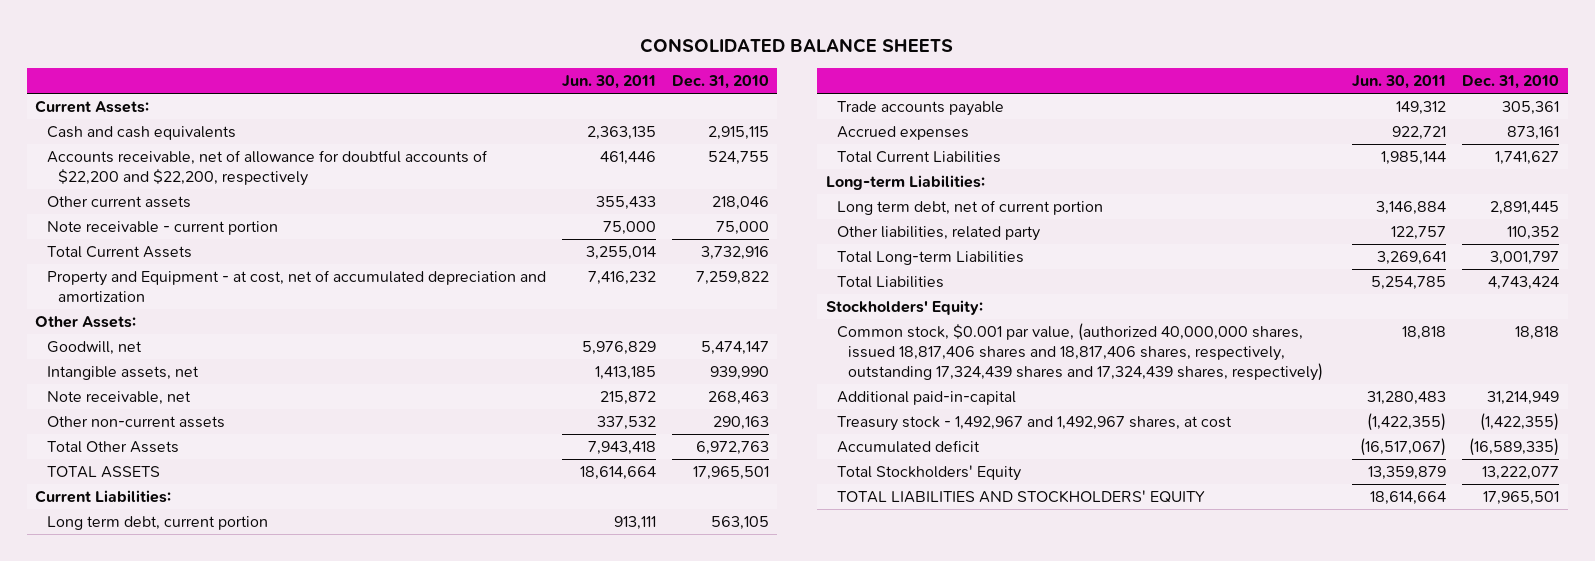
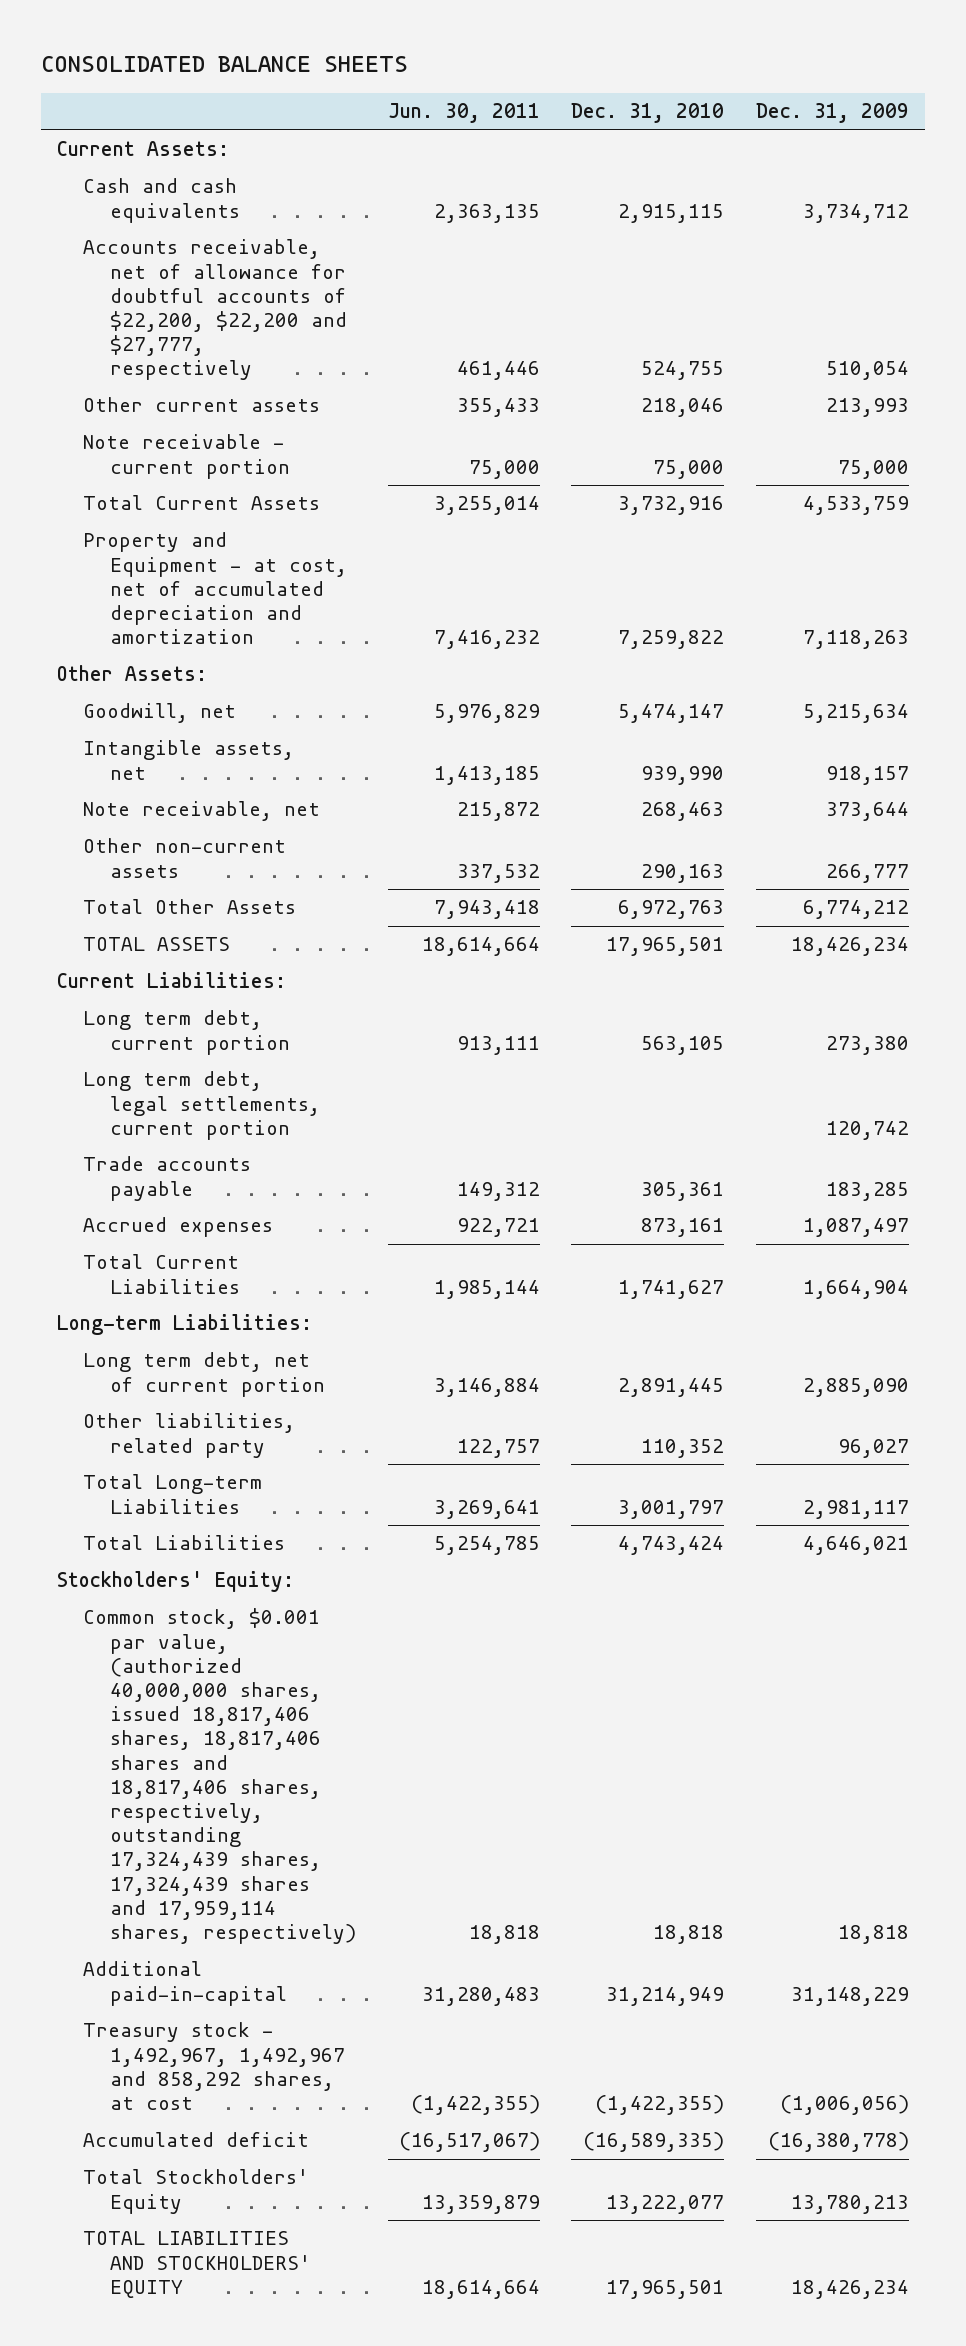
none -> [756,103,910,124] Dec. 31, 2009
[46,150,488,187] Accounts receivable, net of allowance for doubtful accounts of $22,200 and $22,200, respectively -> [83,239,348,381] Accounts receivable, net of allowance for doubtful accounts of $22,200, $22,200 and $27,777, respectively
none -> [83,1071,321,1140] Long term debt, legal settlements, current portion
[836,323,1324,382] Common stock, $0.001 par value, (authorized 40,000,000 shares, issued 18,817,406 shares and 18,817,406 shares, respectively, outstanding 17,324,439 shares and 17,324,439 shares, respectively) -> [83,1608,357,1945] Common stock, $0.001 par value, (authorized 40,000,000 shares, issued 18,817,406 shares, 18,817,406 shares and 18,817,406 shares, respectively, outstanding 17,324,439 shares, 17,324,439 shares and 17,959,114 shares, respectively)
[836,416,1232,432] Treasury stock - 1,492,967 and 1,492,967 shares, at cost -> [83,2022,346,2111] Treasury stock - 1,492,967, 1,492,967 and 858,292 shares, at cost

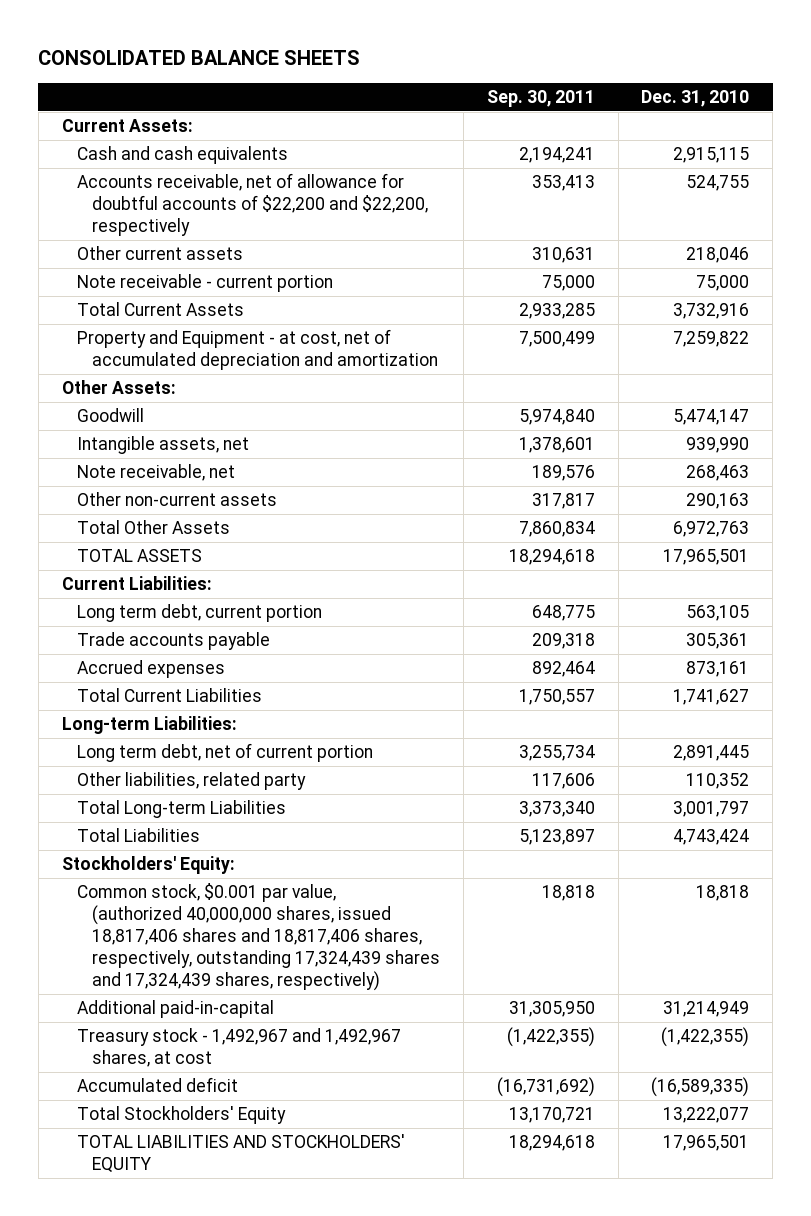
[387,103,540,124] Jun. 30, 2011 -> none
[756,103,910,124] Dec. 31, 2009 -> none
none -> [486,89,595,107] Sep. 30, 2011
[83,239,348,381] Accounts receivable, net of allowance for doubtful accounts of $22,200, $22,200 and $27,777, respectively -> [77,173,429,237] Accounts receivable, net of allowance for doubtful accounts of $22,200 and $22,200, respectively
[83,703,237,724] Goodwill, net -> [77,408,145,423] Goodwill
[83,1071,321,1140] Long term debt, legal settlements, current portion -> none
[83,1608,357,1945] Common stock, $0.001 par value, (authorized 40,000,000 shares, issued 18,817,406 shares, 18,817,406 shares and 18,817,406 shares, respectively, outstanding 17,324,439 shares, 17,324,439 shares and 17,959,114 shares, respectively) -> [77,883,441,991] Common stock, $0.001 par value, (authorized 40,000,000 shares, issued 18,817,406 shares and 18,817,406 shares, respectively, outstanding 17,324,439 shares and 17,324,439 shares, respectively)
[83,2022,346,2111] Treasury stock - 1,492,967, 1,492,967 and 858,292 shares, at cost -> [77,1028,402,1068] Treasury stock - 1,492,967 and 1,492,967 shares, at cost

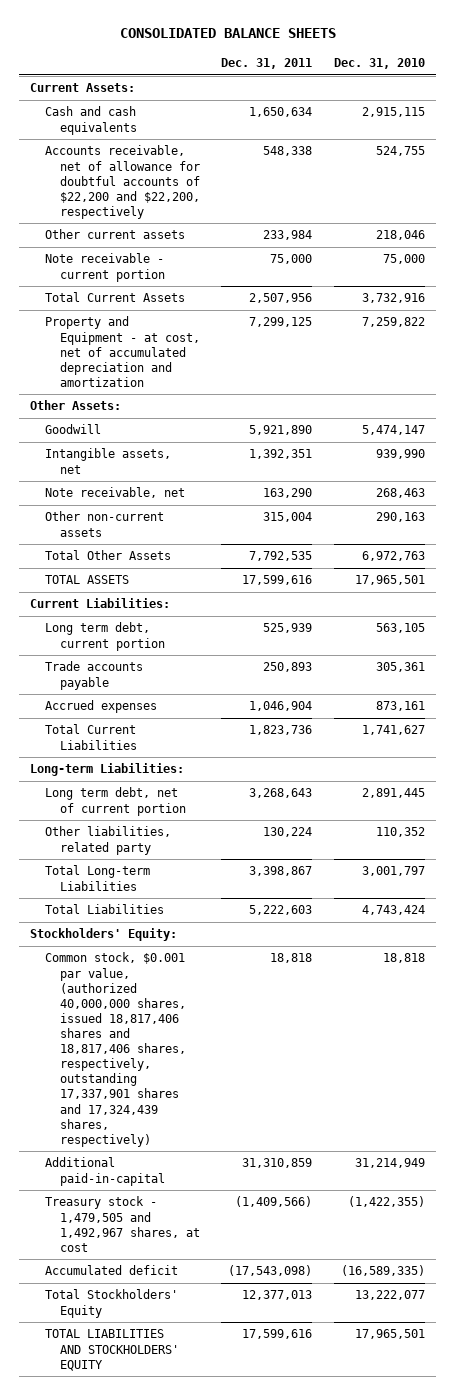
[486,89,595,107] Sep. 30, 2011 -> none
none -> [221,58,313,70] Dec. 31, 2011
[77,883,441,991] Common stock, $0.001 par value, (authorized 40,000,000 shares, issued 18,817,406 shares and 18,817,406 shares, respectively, outstanding 17,324,439 shares and 17,324,439 shares, respectively) -> [44,952,186,1147] Common stock, $0.001 par value, (authorized 40,000,000 shares, issued 18,817,406 shares and 18,817,406 shares, respectively, outstanding 17,337,901 shares and 17,324,439 shares, respectively)
[77,1028,402,1068] Treasury stock - 1,492,967 and 1,492,967 shares, at cost -> [44,1196,200,1252] Treasury stock - 1,479,505 and 1,492,967 shares, at cost

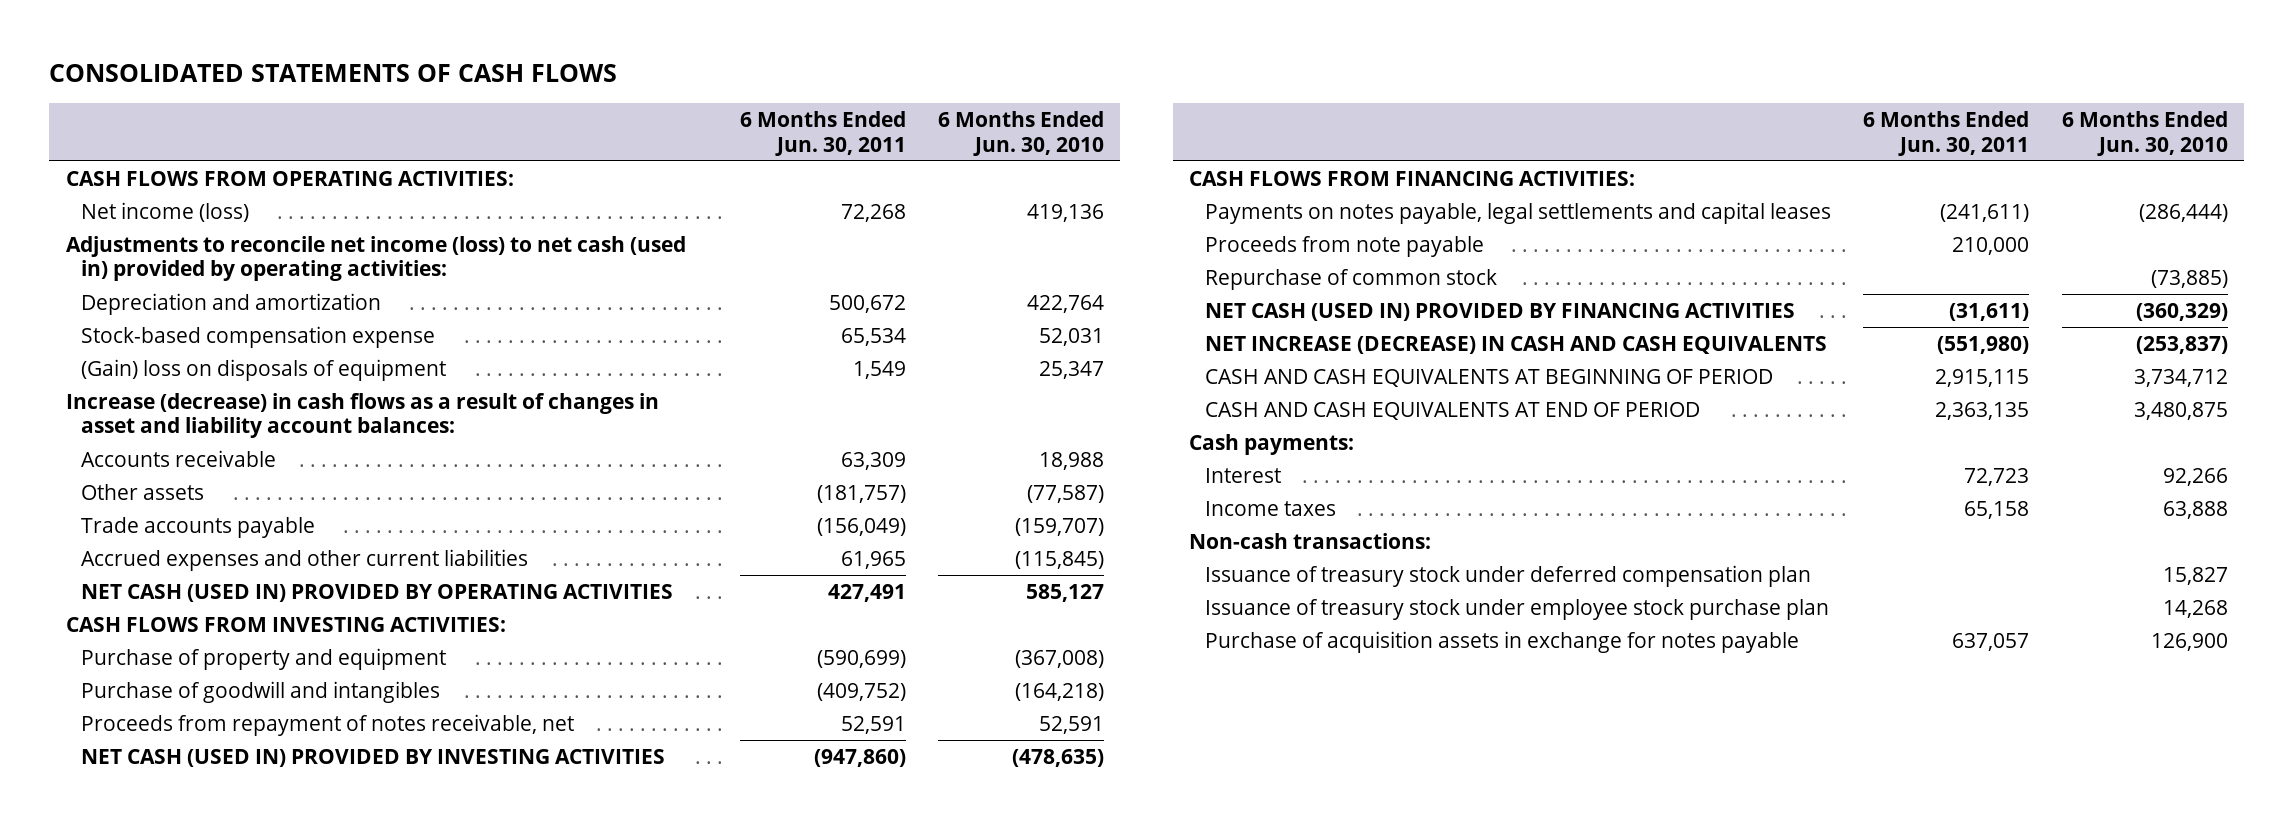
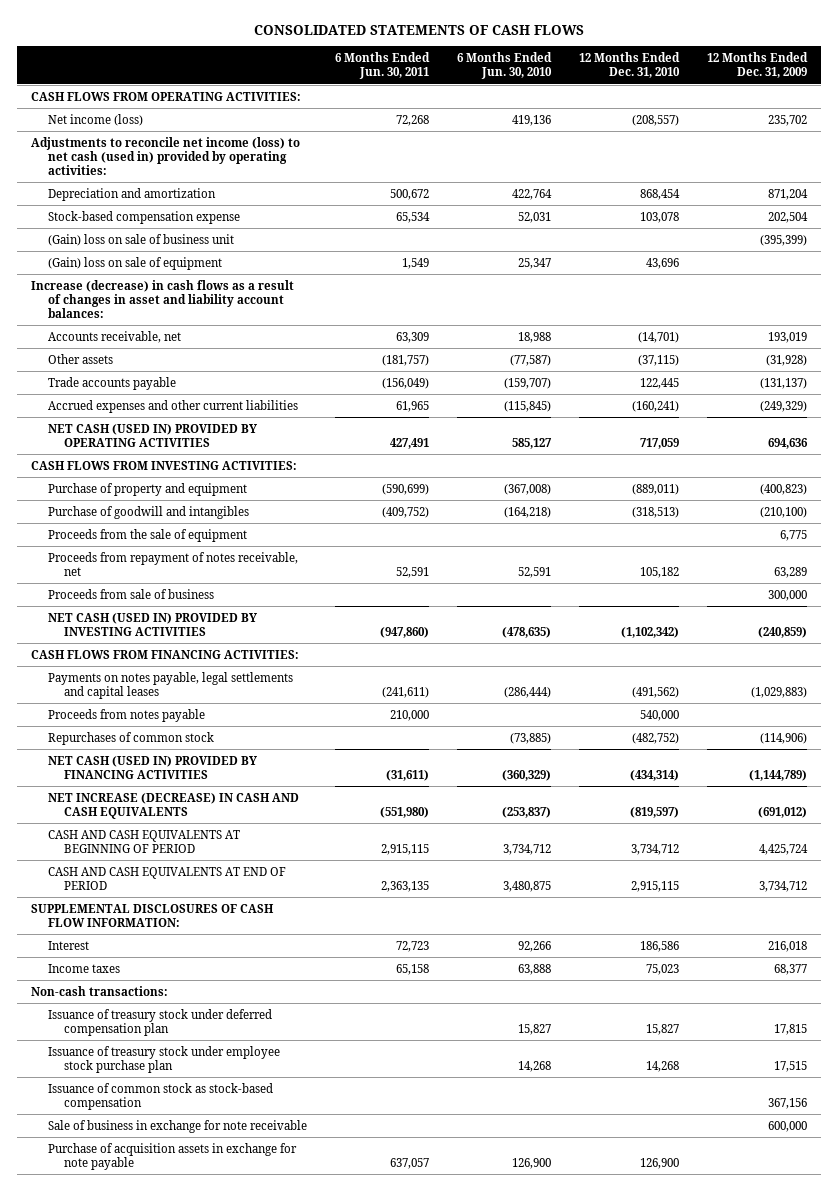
none -> [578,52,680,79] 12 Months Ended Dec. 31, 2010
none -> [706,52,808,79] 12 Months Ended Dec. 31, 2009
none -> [47,233,234,246] (Gain) loss on sale of business unit
[81,359,447,382] (Gain) loss on disposals of equipment -> [47,256,222,270] (Gain) loss on sale of equipment
[81,450,277,468] Accounts receivable -> [47,330,181,343] Accounts receivable, net
none -> [47,528,247,542] Proceeds from the sale of equipment
none -> [47,588,214,599] Proceeds from sale of business
[1204,236,1484,258] Proceeds from note payable -> [47,708,205,722] Proceeds from notes payable
[1204,269,1497,291] Repurchase of common stock -> [47,731,214,745] Repurchases of common stock
[1189,434,1355,456] Cash payments: -> none
none -> [30,903,274,927] SUPPLEMENTAL DISCLOSURES OF CASH FLOW INFORMATION:
none -> [47,1082,273,1110] Issuance of common stock as stock-based compensation
none -> [47,1119,307,1133] Sale of business in exchange for note receivable
[1204,631,1799,654] Purchase of acquisition assets in exchange for notes payable -> [47,1142,297,1170] Purchase of acquisition assets in exchange for note payable

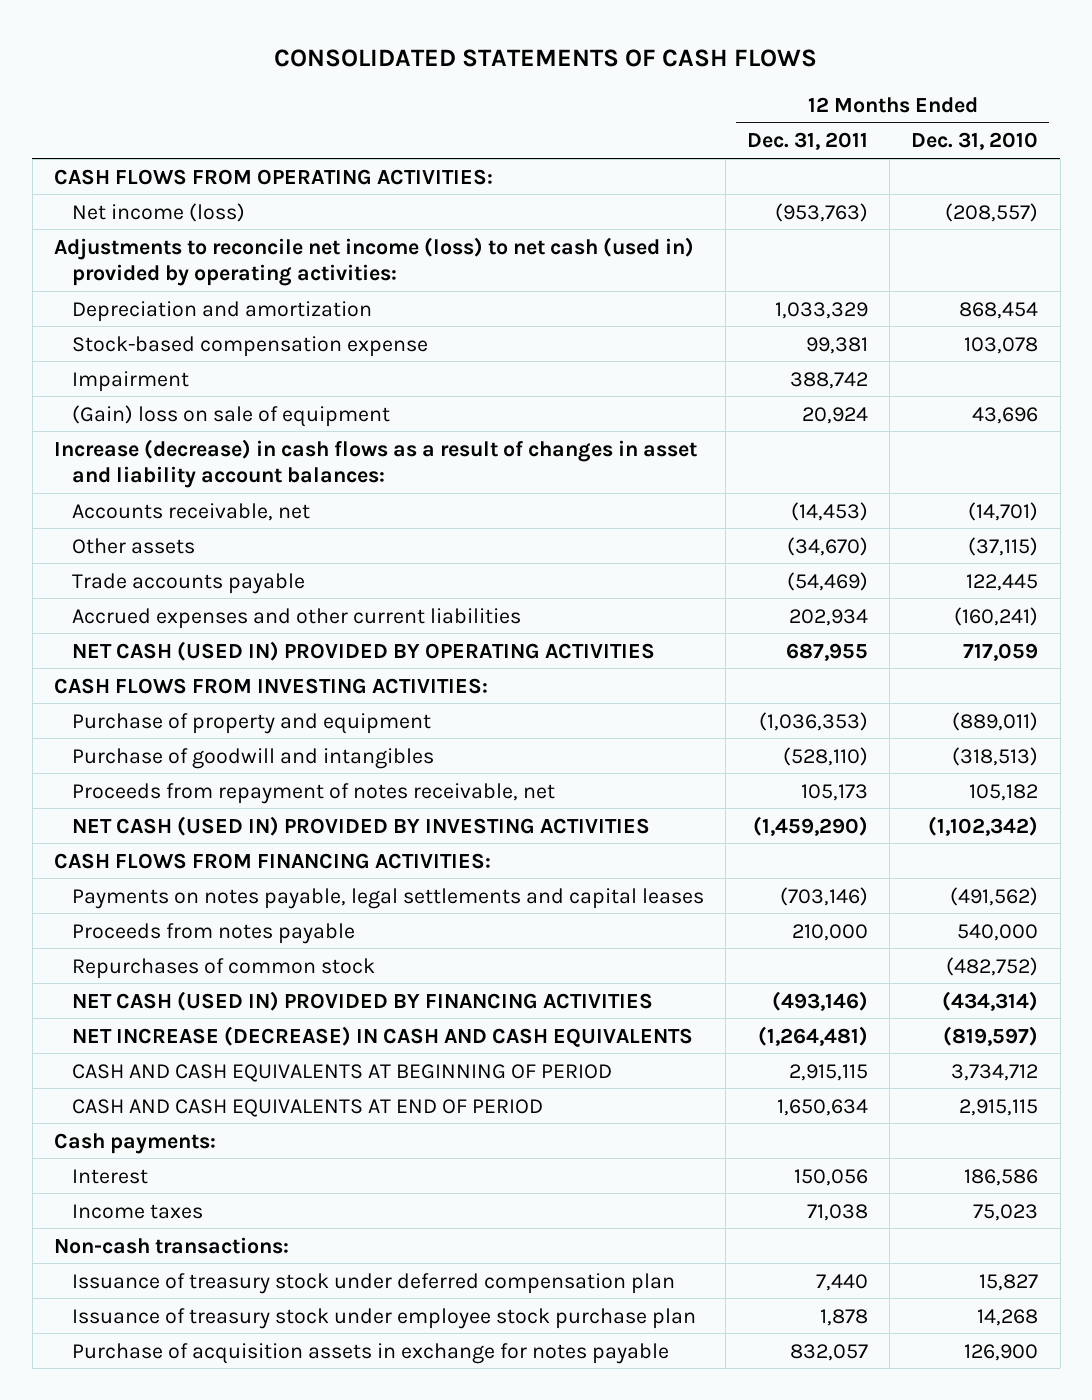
[334,52,430,80] 6 Months Ended Jun. 30, 2011 -> none
[456,52,552,80] 6 Months Ended Jun. 30, 2010 -> none
[706,52,808,79] 12 Months Ended Dec. 31, 2009 -> none
none -> [746,132,868,151] Dec. 31, 2011
[47,233,234,246] (Gain) loss on sale of business unit -> none
none -> [71,370,189,392] Impairment
[47,528,247,542] Proceeds from the sale of equipment -> none
[47,588,214,599] Proceeds from sale of business -> none
[30,903,274,927] SUPPLEMENTAL DISCLOSURES OF CASH FLOW INFORMATION: -> none
none -> [53,1132,216,1154] Cash payments:
[47,1082,273,1110] Issuance of common stock as stock-based compensation -> none
[47,1119,307,1133] Sale of business in exchange for note receivable -> none
[47,1142,297,1170] Purchase of acquisition assets in exchange for note payable -> [71,1342,669,1364] Purchase of acquisition assets in exchange for notes payable

